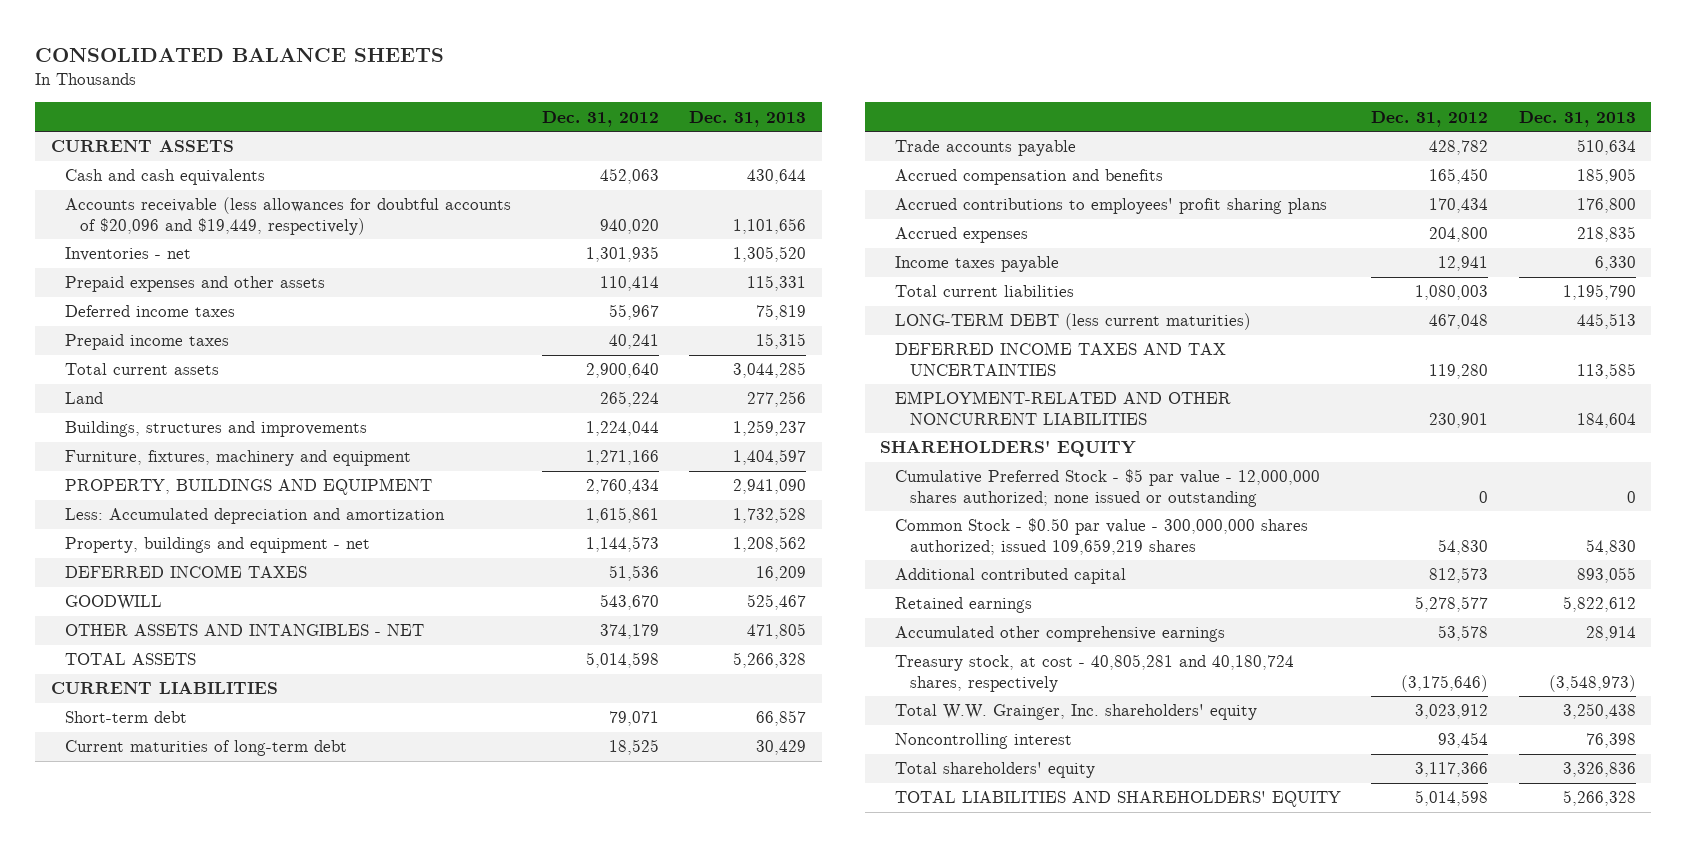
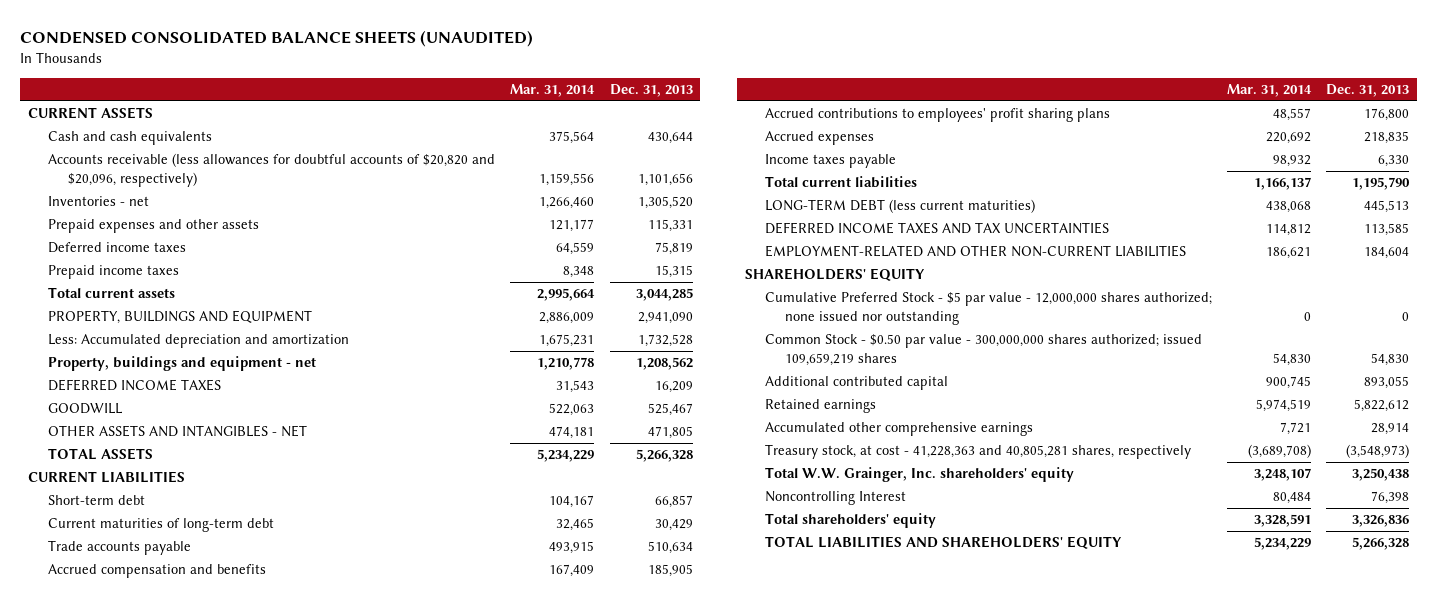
[35,47,445,62] CONSOLIDATED BALANCE SHEETS -> [20,30,534,48] CONDENSED CONSOLIDATED BALANCE SHEETS (UNAUDITED)
[541,110,659,127] Dec. 31, 2012 -> none
none -> [510,84,596,98] Mar. 31, 2014
[65,197,512,235] Accounts receivable (less allowances for doubtful accounts of $20,096 and $19,449, respectively) -> [48,153,496,188] Accounts receivable (less allowances for doubtful accounts of $20,820 and $20,096, respectively)
[65,392,104,405] Land -> none
[65,421,368,438] Buildings, structures and improvements -> none
[65,450,412,467] Furniture, fixtures, machinery and equipment -> none
[894,391,1231,425] EMPLOYMENT-RELATED AND OTHER NONCURRENT LIABILITIES -> [764,245,1186,258] EMPLOYMENT-RELATED AND OTHER NON-CURRENT LIABILITIES
[894,469,1320,507] Cumulative Preferred Stock - $5 par value - 12,000,000 shares authorized; none issued or outstanding -> [764,292,1212,326] Cumulative Preferred Stock - $5 par value - 12,000,000 shares authorized; none issued nor outstanding
[894,654,1294,692] Treasury stock, at cost - 40,805,281 and 40,180,724 shares, respectively -> [764,444,1191,460] Treasury stock, at cost - 41,228,363 and 40,805,281 shares, respectively
[894,733,1072,750] Noncontrolling interest -> [764,491,906,506] Noncontrolling Interest

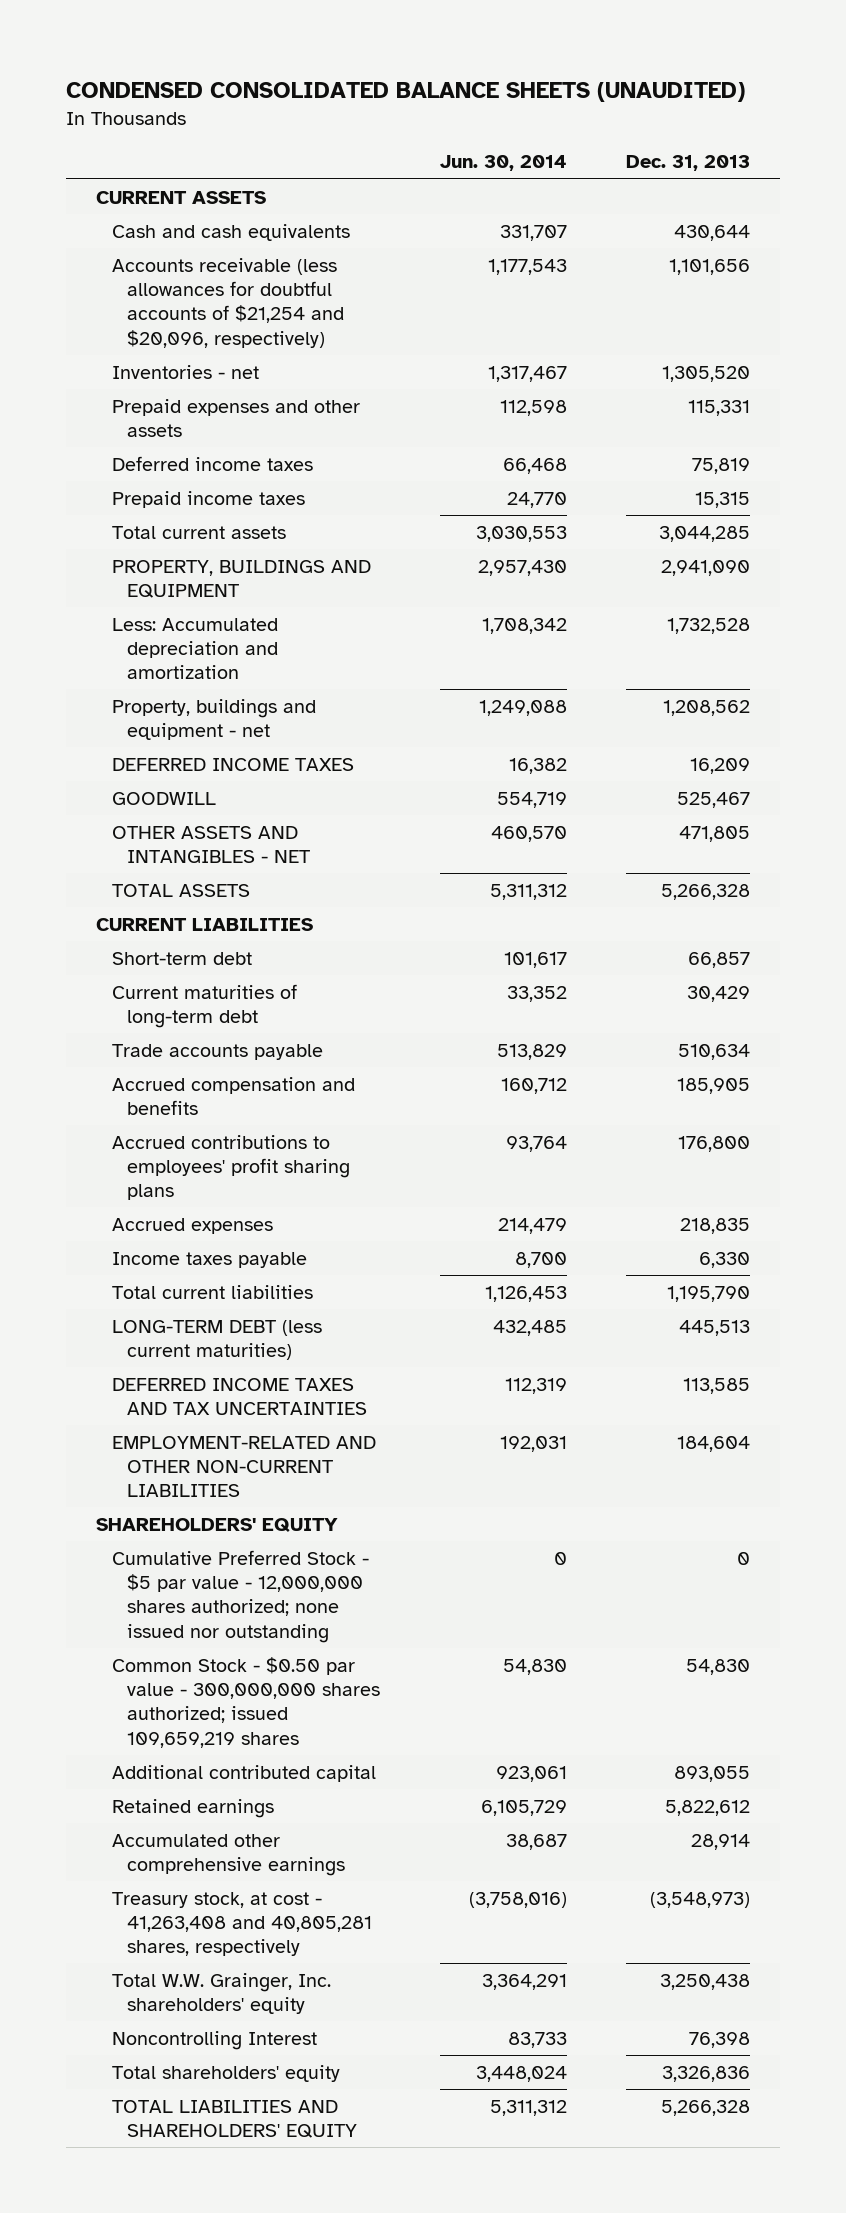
[510,84,596,98] Mar. 31, 2014 -> none
none -> [439,155,567,172] Jun. 30, 2014
[48,153,496,188] Accounts receivable (less allowances for doubtful accounts of $20,820 and $20,096, respectively) -> [111,257,345,348] Accounts receivable (less allowances for doubtful accounts of $21,254 and $20,096, respectively)
[764,444,1191,460] Treasury stock, at cost - 41,228,363 and 40,805,281 shares, respectively -> [111,1891,373,1957] Treasury stock, at cost - 41,263,408 and 40,805,281 shares, respectively

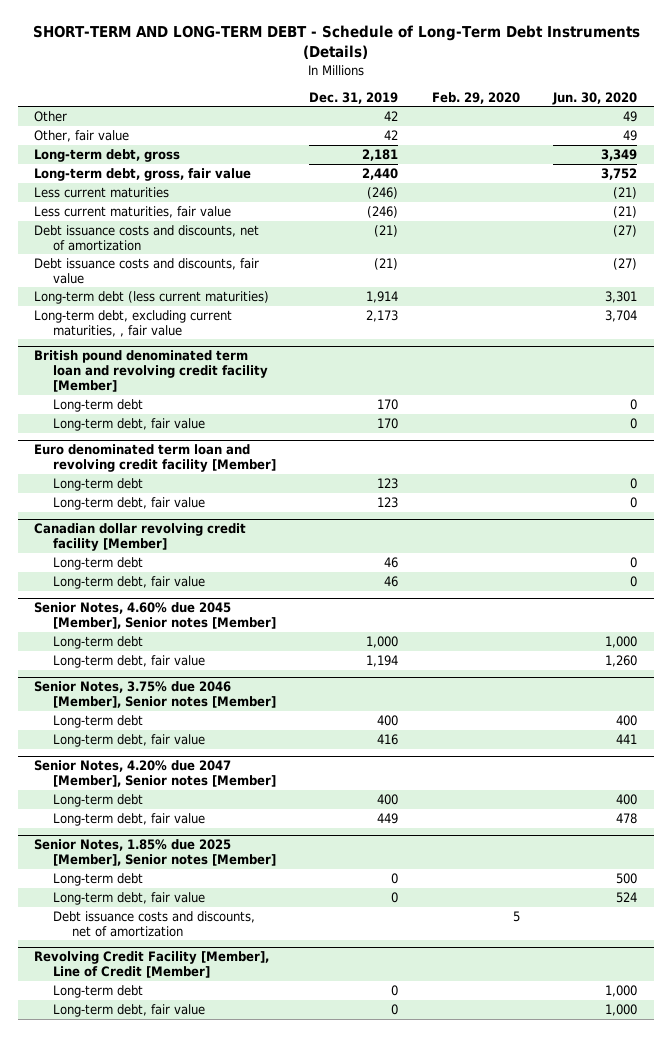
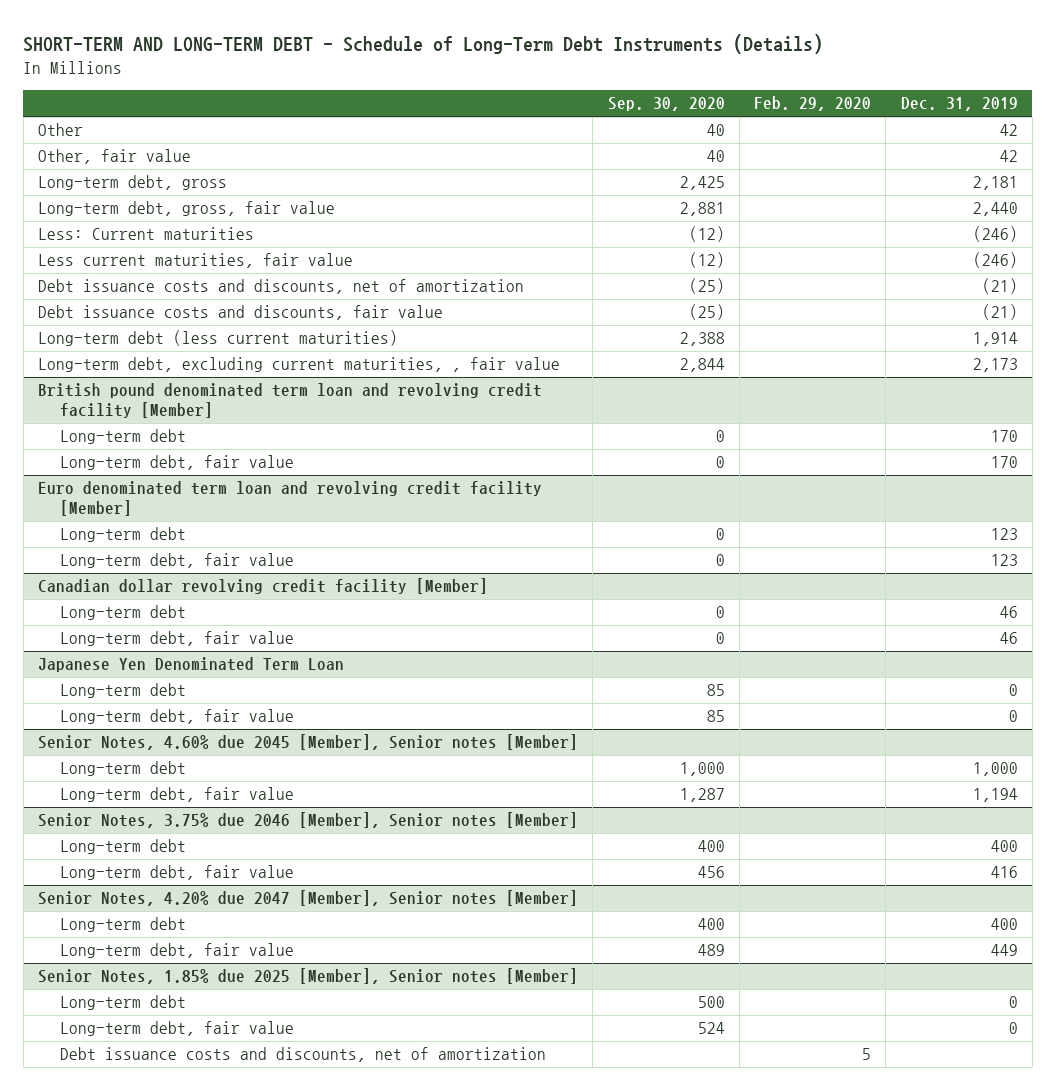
[551,91,637,105] Jun. 30, 2020 -> none
none -> [607,97,725,112] Sep. 30, 2020
[34,187,170,199] Less current maturities -> [38,227,255,241] Less: Current maturities
none -> [38,657,345,673] Japanese Yen Denominated Term Loan
none -> [59,683,186,699] Long-term debt
none -> [59,709,294,725] Long-term debt, fair value
[34,951,270,979] Revolving Credit Facility [Member], Line of Credit [Member] -> none
[53,985,144,999] Long-term debt -> none
[53,1004,206,1018] Long-term debt, fair value -> none

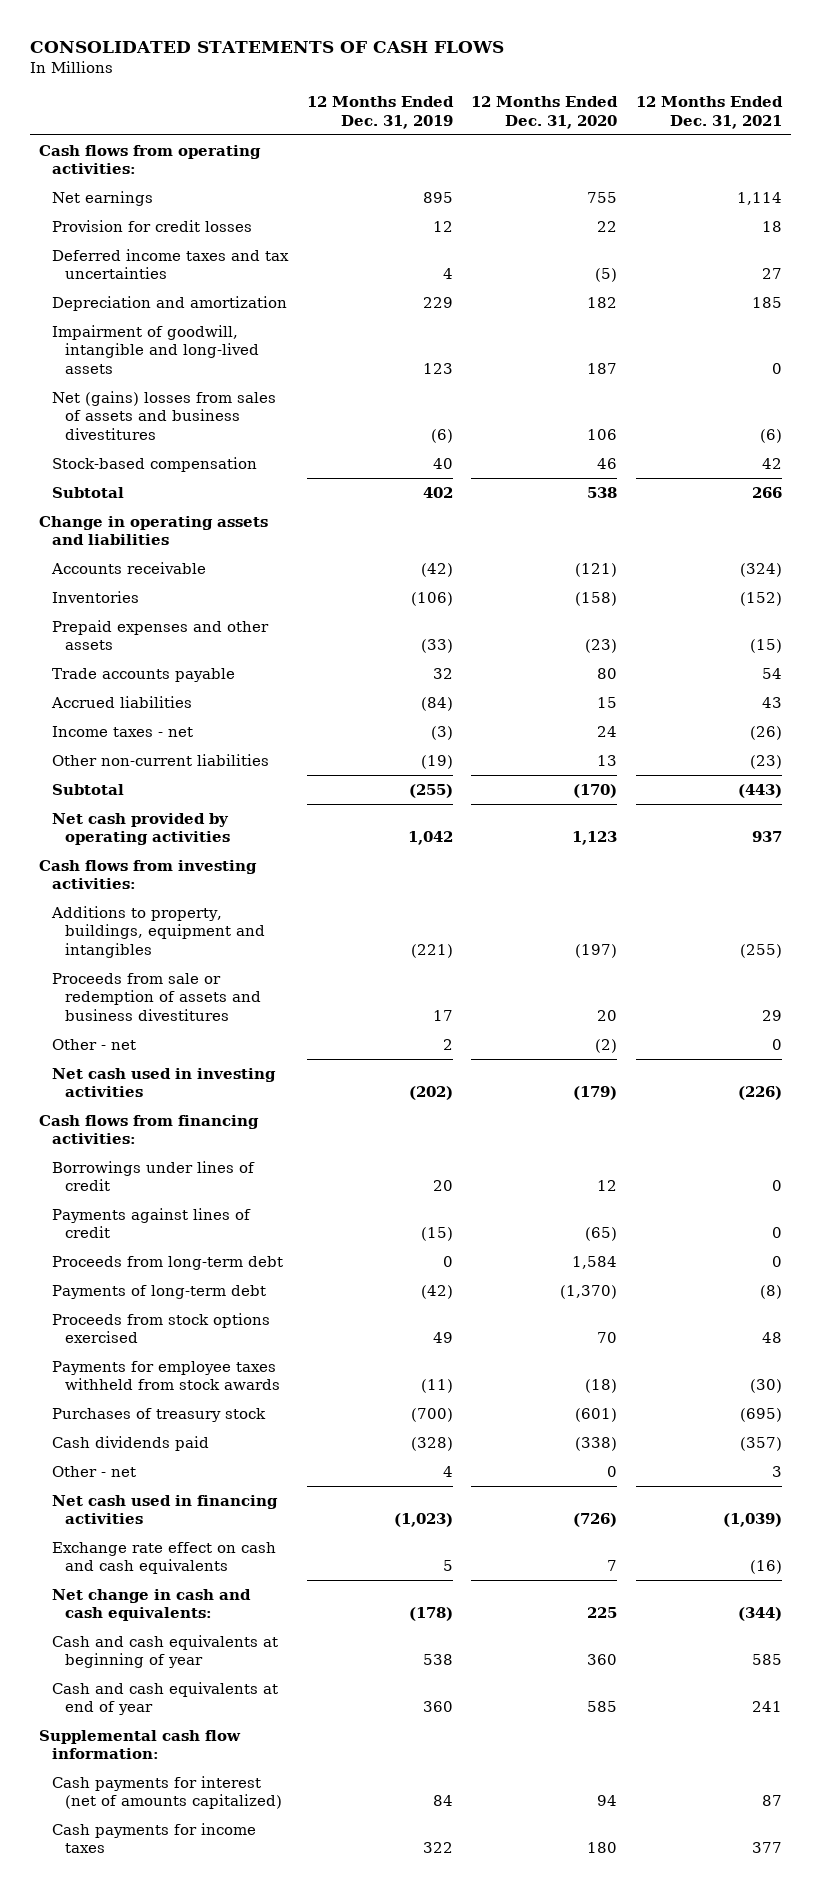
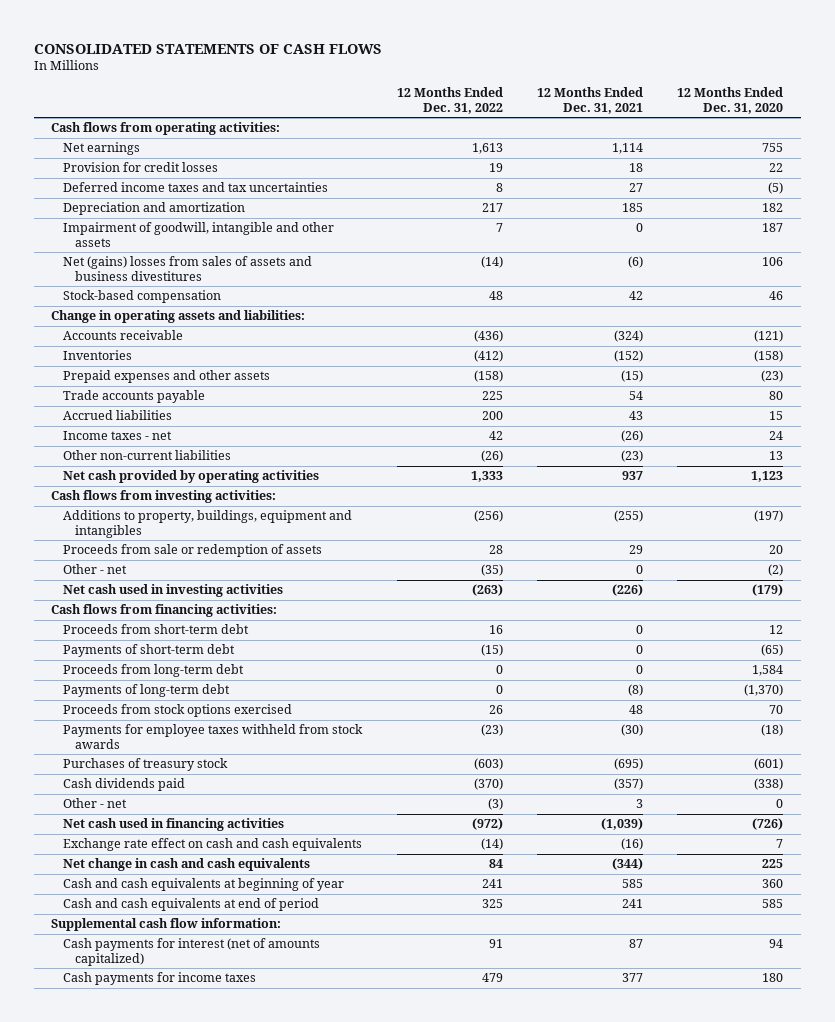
[306,96,454,129] 12 Months Ended Dec. 31, 2019 -> none
none -> [396,87,503,115] 12 Months Ended Dec. 31, 2022
[52,324,260,375] Impairment of goodwill, intangible and long-lived assets -> [63,222,335,248] Impairment of goodwill, intangible and other assets
[52,486,125,498] Subtotal -> none
[39,515,269,546] Change in operating assets and liabilities -> [51,310,306,324] Change in operating assets and liabilities:
[52,783,125,795] Subtotal -> none
[52,972,262,1022] Proceeds from sale or redemption of assets and business divestitures -> [63,544,323,558] Proceeds from sale or redemption of assets
[52,1160,256,1192] Borrowings under lines of credit -> [63,624,250,635] Proceeds from short-term debt
[52,1207,252,1239] Payments against lines of credit -> [63,644,236,658] Payments of short-term debt
[52,1588,252,1622] Net change in cash and cash equivalents: -> [63,858,311,872] Net change in cash and cash equivalents
[52,1681,279,1716] Cash and cash equivalents at end of year -> [63,898,320,912] Cash and cash equivalents at end of period

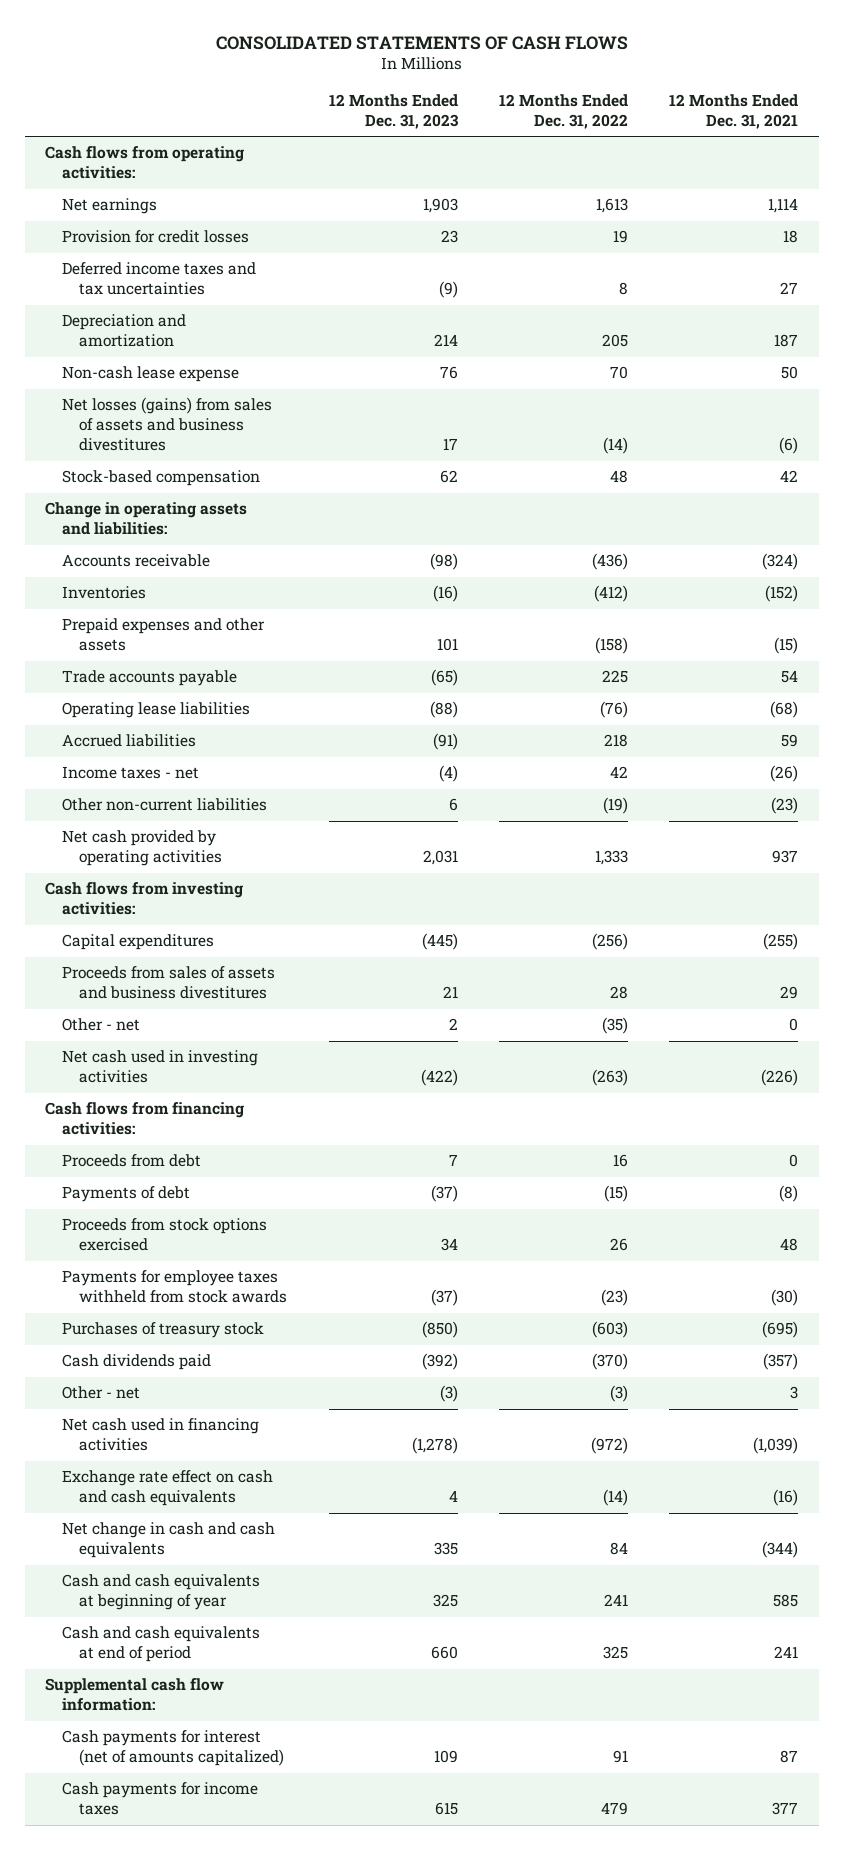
[677,87,784,115] 12 Months Ended Dec. 31, 2020 -> none
none -> [328,94,459,130] 12 Months Ended Dec. 31, 2023
[63,222,335,248] Impairment of goodwill, intangible and other assets -> none
[481,203,503,213] 217 -> [602,334,629,348] 205
[621,203,643,213] 185 -> [774,334,799,348] 187
none -> [62,366,240,383] Non-cash lease expense
[63,256,313,282] Net (gains) losses from sales of assets and business divestitures -> [62,397,273,452] Net losses (gains) from sales of assets and business divestitures
none -> [62,702,251,719] Operating lease liabilities
[481,411,503,421] 200 -> [604,734,629,748] 218
[628,411,643,421] 43 -> [781,734,799,748] 59
[480,450,503,463] (26) -> [603,797,629,815] (19)
[63,510,353,539] Additions to property, buildings, equipment and intangibles -> [62,934,215,951] Capital expenditures
[63,544,323,558] Proceeds from sale or redemption of assets -> [62,966,276,1000] Proceeds from sales of assets and business divestitures
[63,624,250,635] Proceeds from short-term debt -> none
[63,644,236,658] Payments of short-term debt -> none
[63,664,245,678] Proceeds from long-term debt -> [62,1154,202,1168] Proceeds from debt
[495,665,503,675] 0 -> [613,1154,629,1168] 16
[63,684,231,698] Payments of long-term debt -> [62,1186,191,1203] Payments of debt
[495,685,503,695] 0 -> [604,1185,629,1203] (15)

